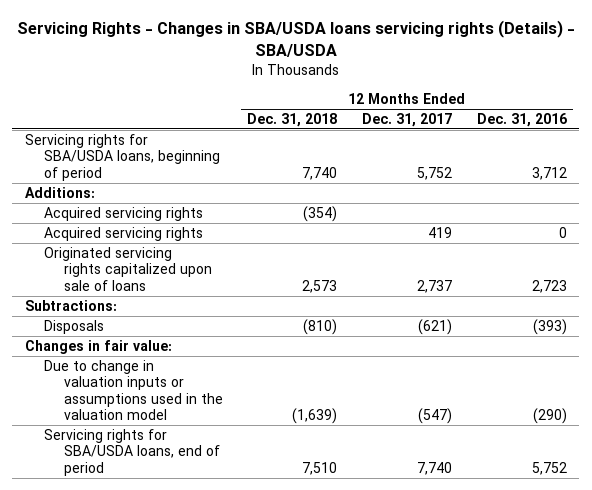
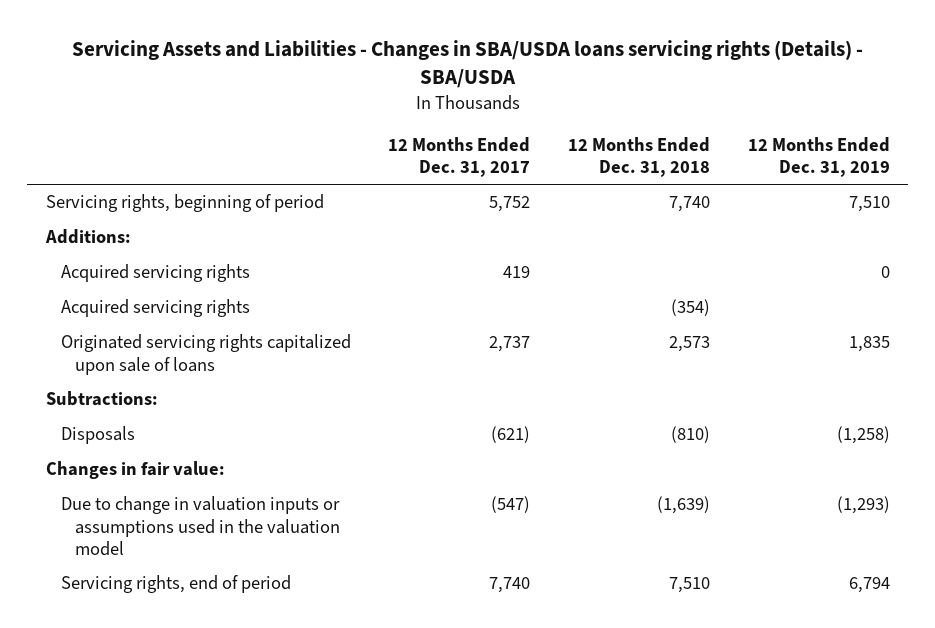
[16,20,575,58] Servicing Rights - Changes in SBA/USDA loans servicing rights (Details) - SBA/USDA -> [71,39,863,89] Servicing Assets and Liabilities - Changes in SBA/USDA loans servicing rights (Details) - SBA/USDA
[476,112,567,127] Dec. 31, 2016 -> none
none -> [747,136,890,177] 12 Months Ended Dec. 31, 2019
[24,133,221,181] Servicing rights for SBA/USDA loans, beginning of period -> [45,194,324,213] Servicing rights, beginning of period
[44,206,204,221] Acquired servicing rights -> [60,299,250,318] Acquired servicing rights
[44,428,220,476] Servicing rights for SBA/USDA loans, end of period -> [60,575,291,594] Servicing rights, end of period

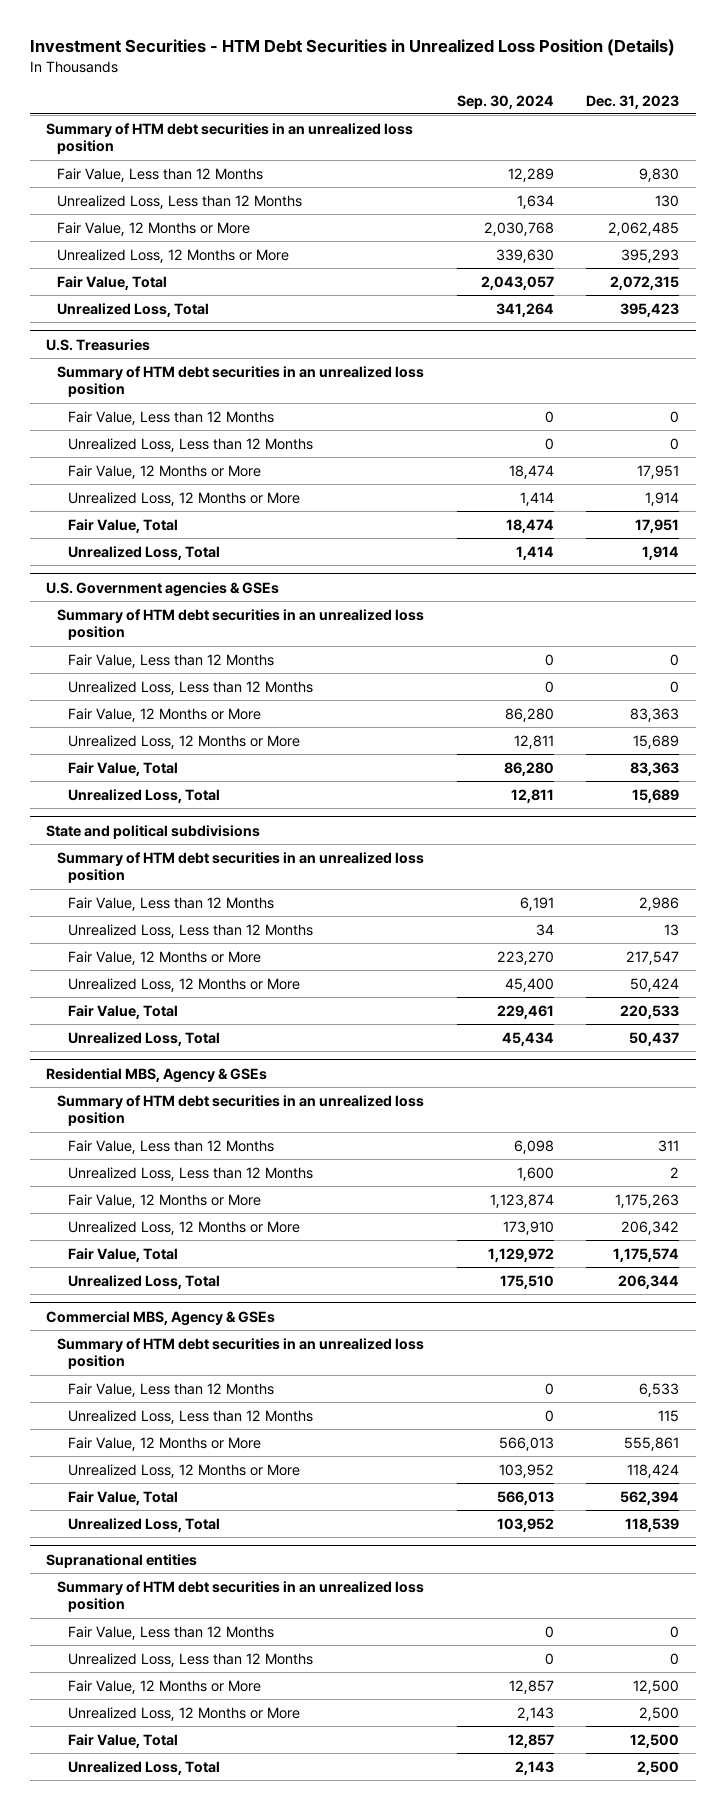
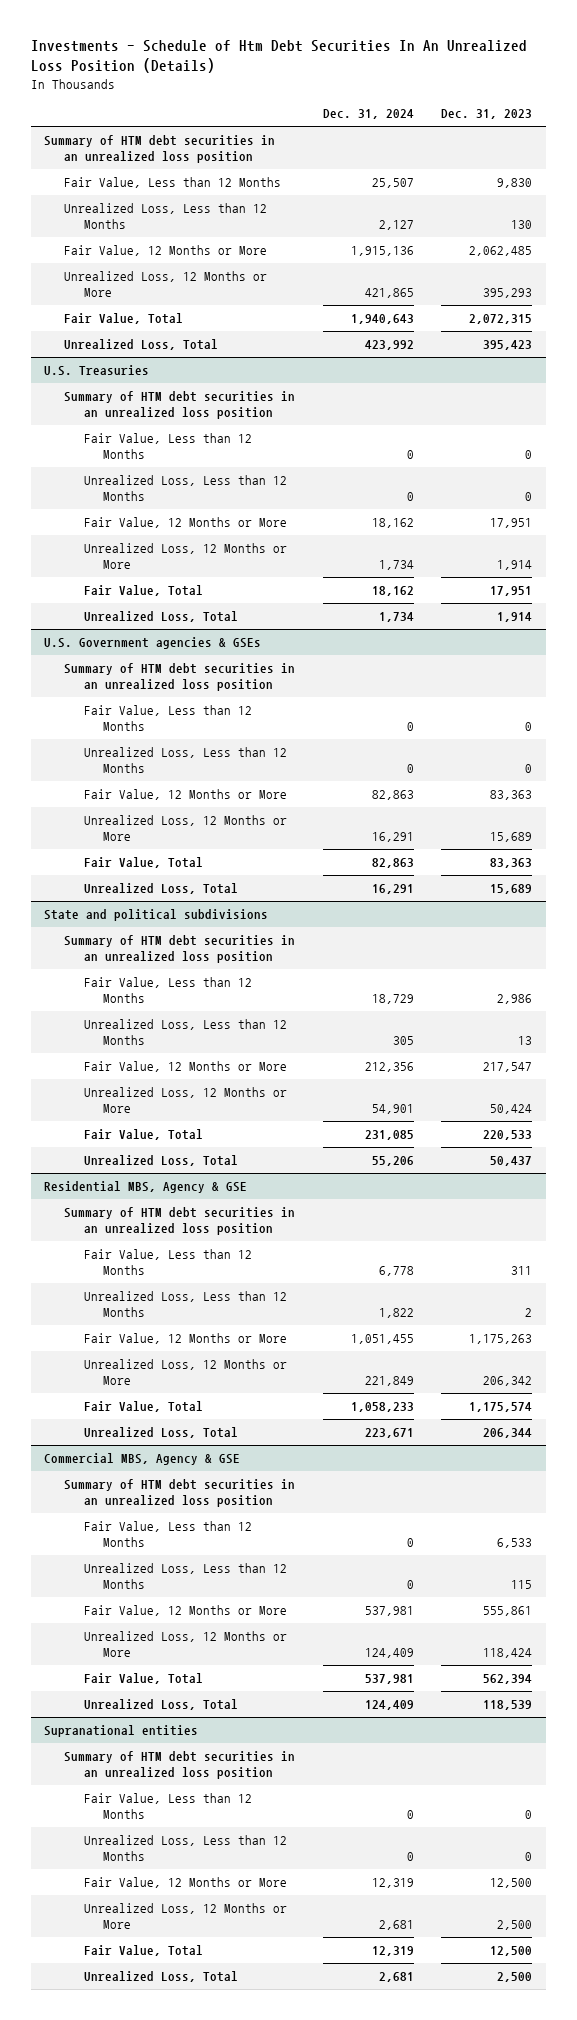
[29,39,675,57] Investment Securities - HTM Debt Securities in Unrealized Loss Position (Details) -> [30,40,527,74] Investments - Schedule of Htm Debt Securities In An Unrealized Loss Position (Details)
[456,94,554,109] Sep. 30, 2024 -> none
none -> [322,109,414,120] Dec. 31, 2024
[46,1067,268,1083] Residential MBS, Agency & GSEs -> [44,1181,248,1194] Residential MBS, Agency & GSE
[46,1310,276,1326] Commercial MBS, Agency & GSEs -> [44,1453,241,1466] Commercial MBS, Agency & GSE

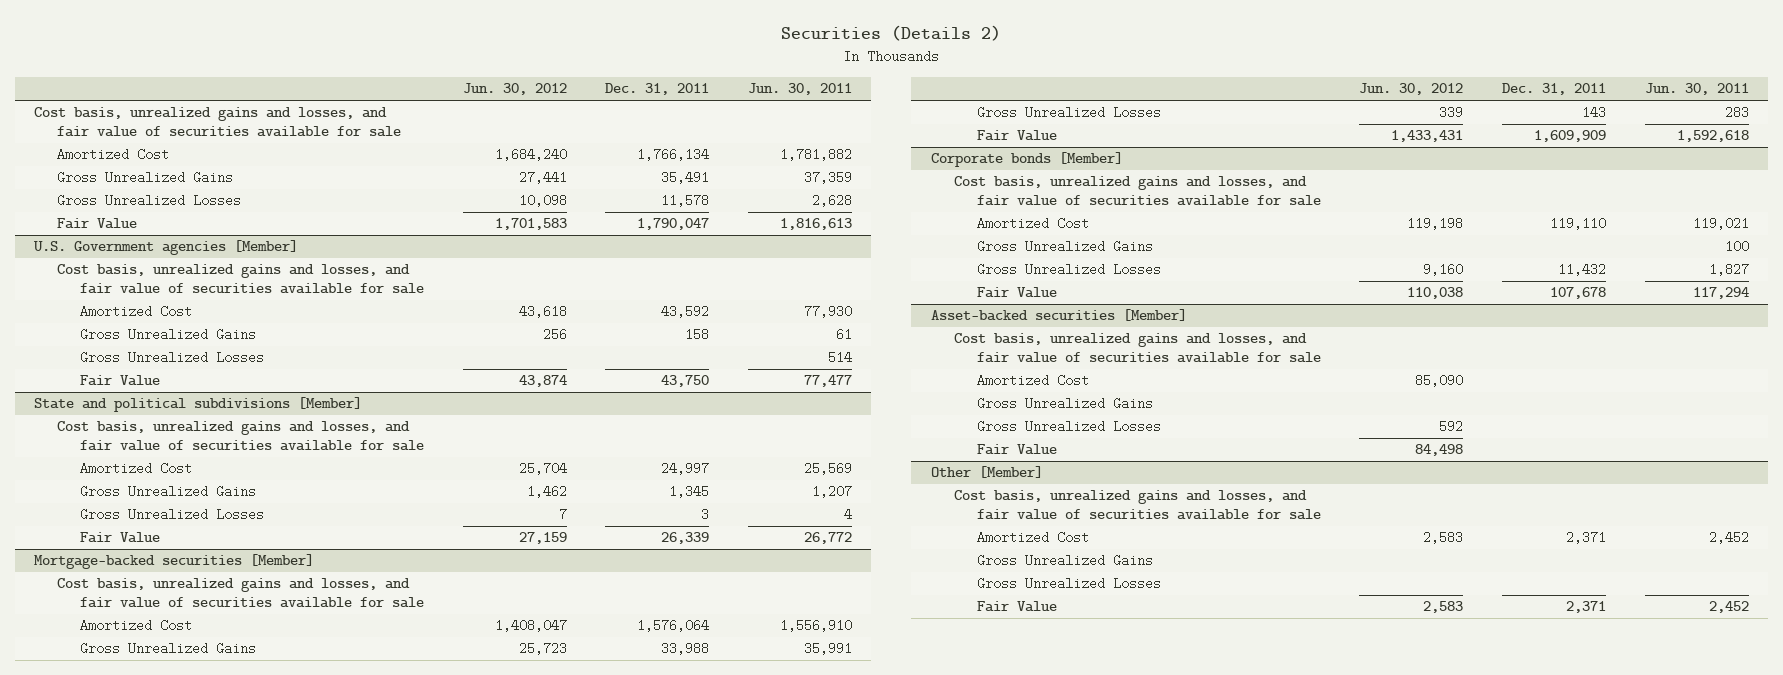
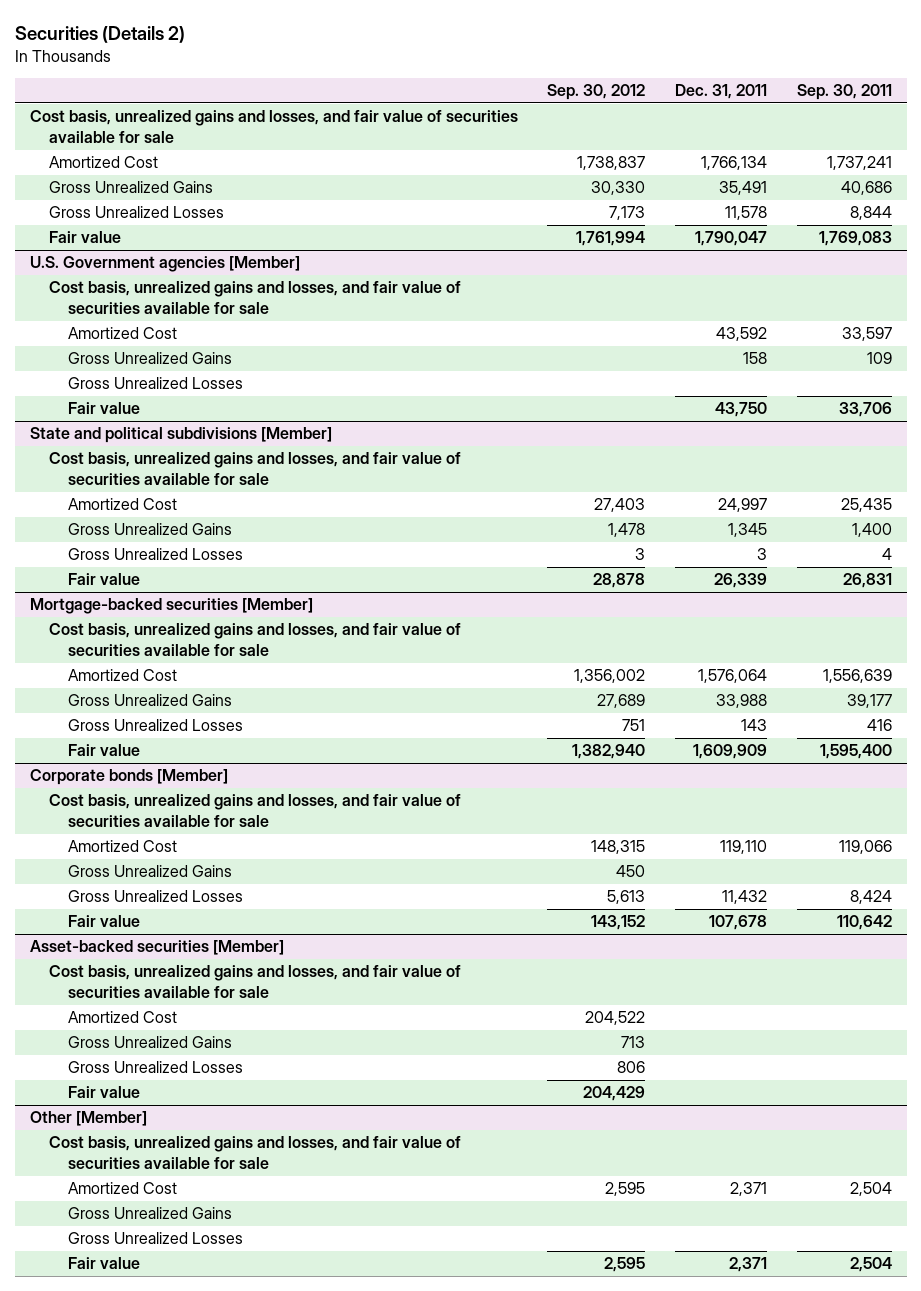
[462,83,567,96] Jun. 30, 2012 -> none
[748,83,853,96] Jun. 30, 2011 -> none
none -> [547,83,646,100] Sep. 30, 2012
none -> [796,83,892,100] Sep. 30, 2011
[56,218,137,230] Fair Value -> [48,231,121,244] Fair value
[79,375,160,387] Fair Value -> [67,402,140,415] Fair value
[79,532,160,544] Fair Value -> [67,573,140,586] Fair value
[976,130,1057,142] Fair Value -> [67,744,140,757] Fair value
[976,287,1057,299] Fair Value -> [67,915,140,928] Fair value
[976,444,1057,456] Fair Value -> [67,1086,140,1099] Fair value
[976,601,1057,613] Fair Value -> [67,1257,140,1270] Fair value

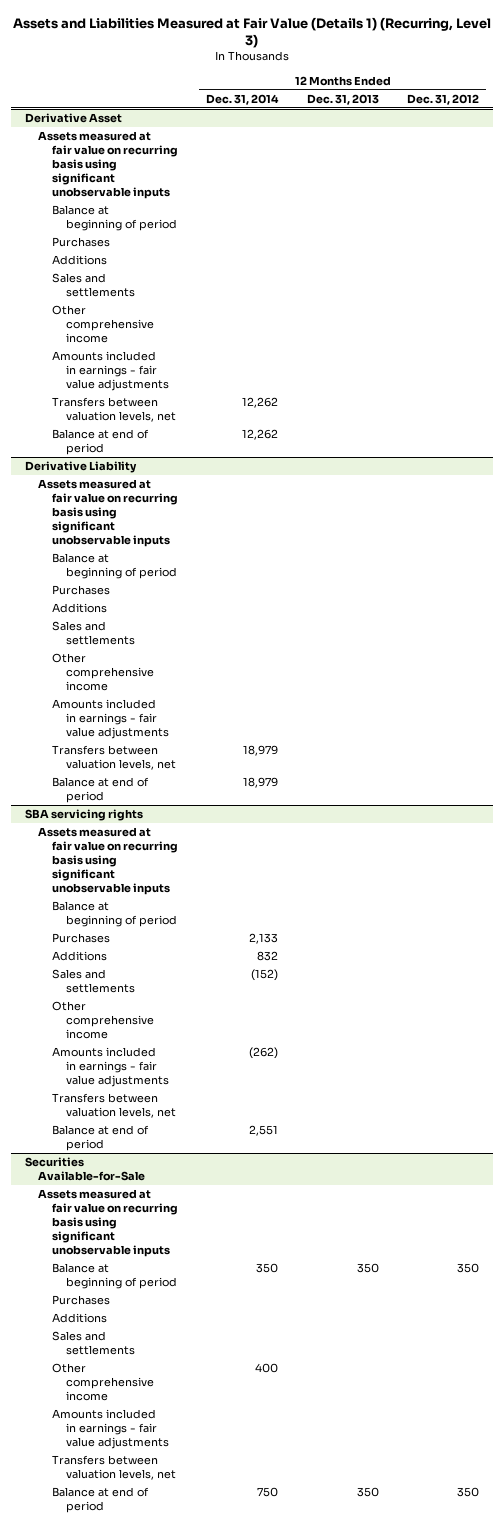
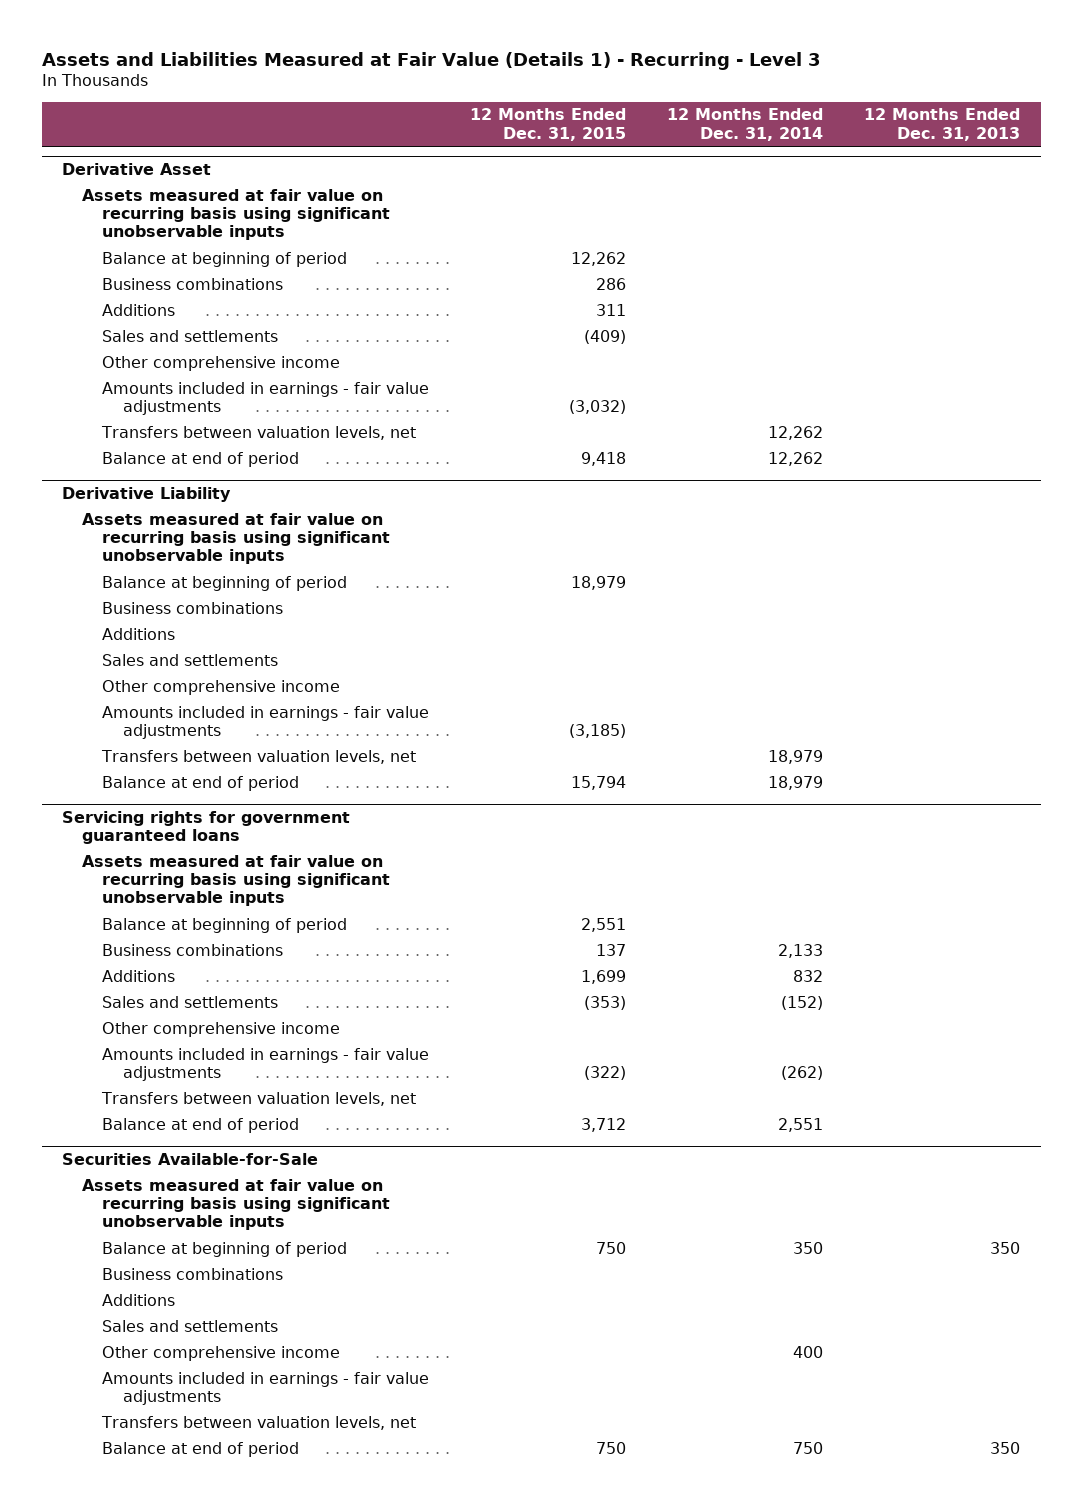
[12,16,491,49] Assets and Liabilities Measured at Fair Value (Details 1) (Recurring, Level 3) -> [41,51,821,70] Assets and Liabilities Measured at Fair Value (Details 1) - Recurring - Level 3
[406,93,479,105] Dec. 31, 2012 -> none
none -> [470,108,627,141] 12 Months Ended Dec. 31, 2015
[52,237,111,248] Purchases -> [102,277,284,290] Business combinations
[52,585,111,596] Purchases -> [102,601,284,614] Business combinations
[24,809,143,822] SBA servicing rights -> none
none -> [62,810,351,845] Servicing rights for government guaranteed loans
[52,933,111,944] Purchases -> [102,943,284,956] Business combinations
[52,1295,111,1306] Purchases -> [102,1267,284,1280] Business combinations

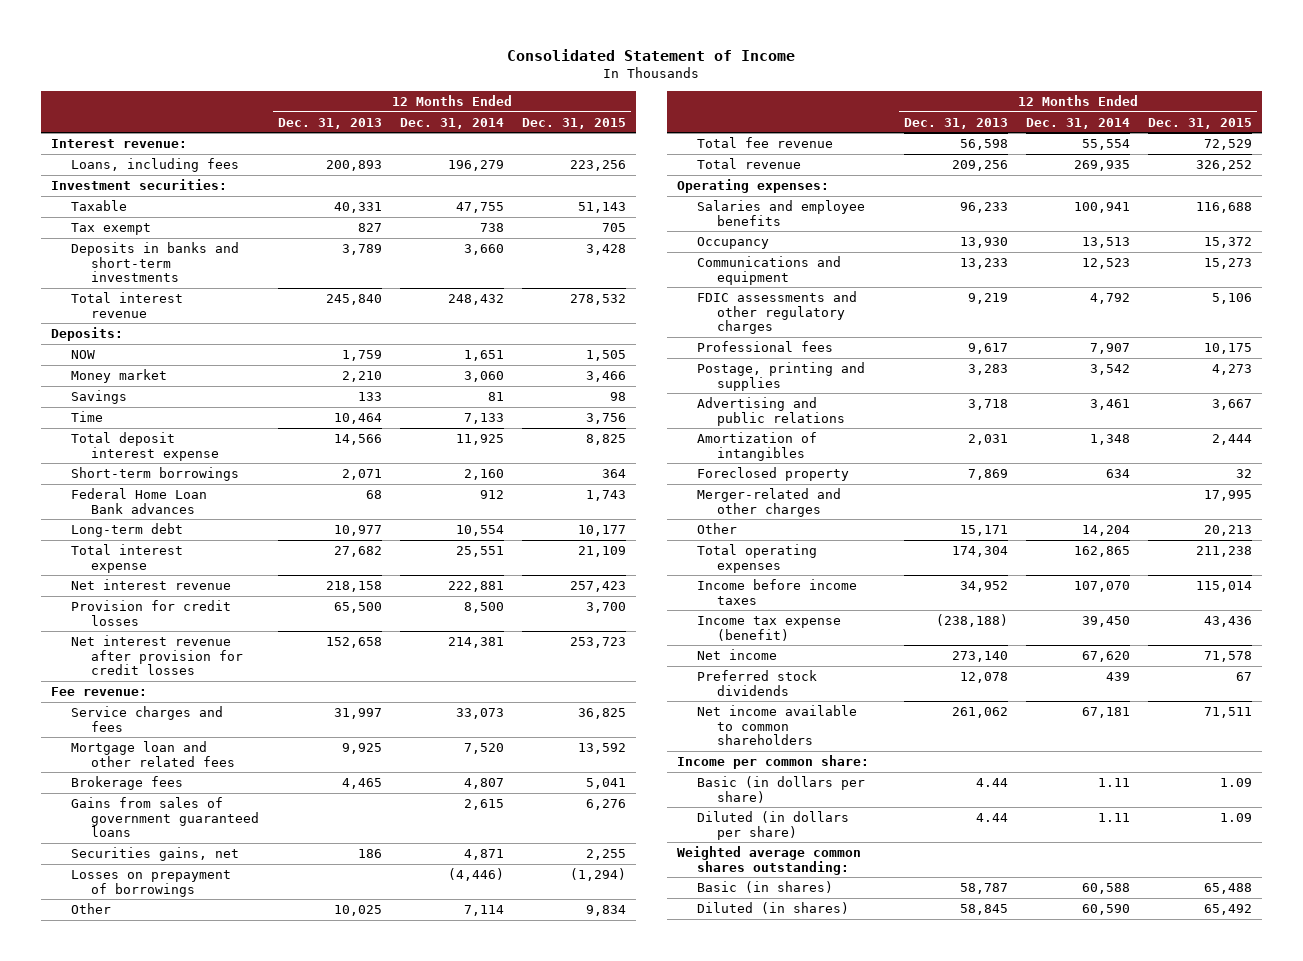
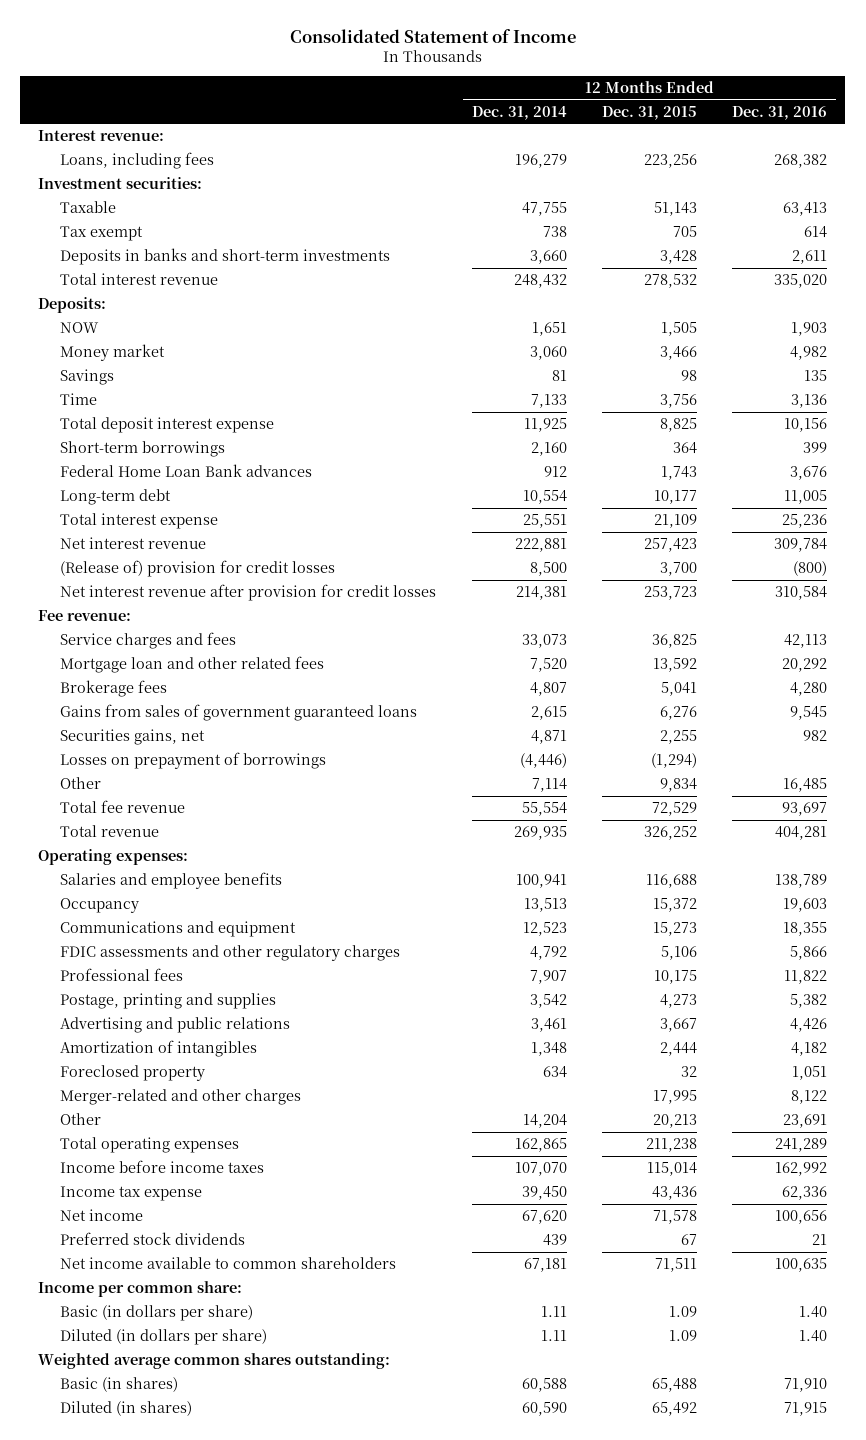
[277,117,382,129] Dec. 31, 2013 -> none
none -> [732,105,828,120] Dec. 31, 2016
[70,599,231,626] Provision for credit losses -> [60,560,336,578] (Release of) provision for credit losses
[696,615,841,641] Income tax expense (benefit) -> [60,1186,203,1202] Income tax expense

